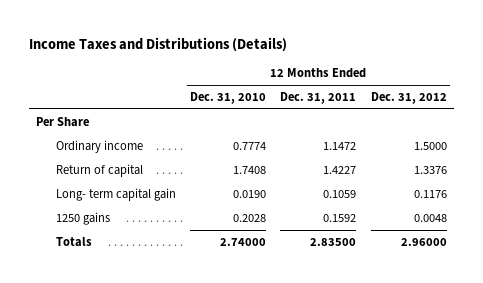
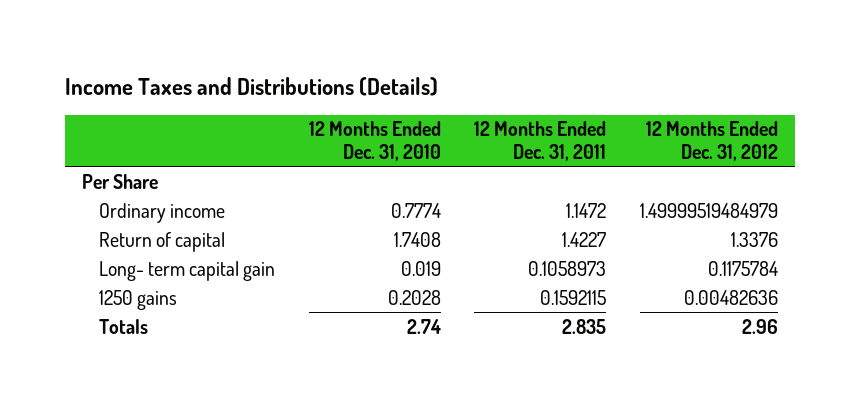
[413,142,447,151] 1.5000 -> [639,202,778,218] 1.49999519484979
[233,190,267,199] 0.0190 -> [400,260,441,276] 0.019
[323,190,357,199] 0.1059 -> [528,260,607,276] 0.1058973
[413,190,447,199] 0.1176 -> [707,260,778,276] 0.1175784
[323,214,357,223] 0.1592 -> [540,289,607,305] 0.1592115
[413,214,447,223] 0.0048 -> [683,289,778,305] 0.00482636
[220,238,267,247] 2.74000 -> [406,318,441,334] 2.74
[310,238,357,247] 2.83500 -> [562,318,607,334] 2.835
[400,238,447,247] 2.96000 -> [741,318,778,334] 2.96

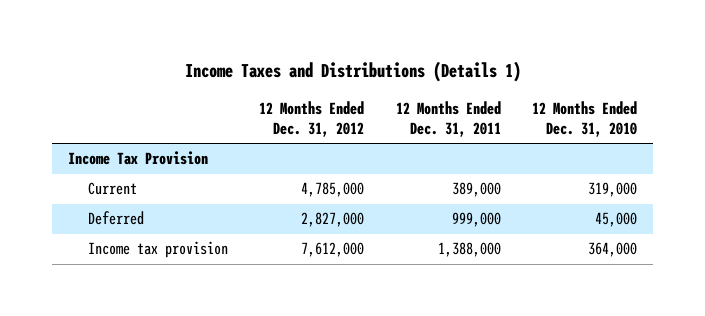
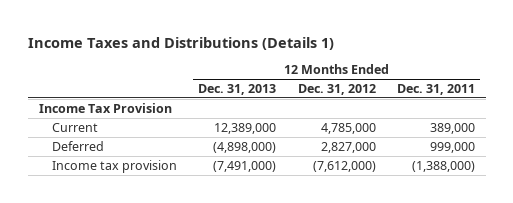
[532,100,638,138] 12 Months Ended Dec. 31, 2010 -> none
none -> [198,84,277,96] Dec. 31, 2013
[301,242,365,258] 7,612,000 -> [312,160,376,172] (7,612,000)
[437,242,501,258] 1,388,000 -> [411,160,475,172] (1,388,000)

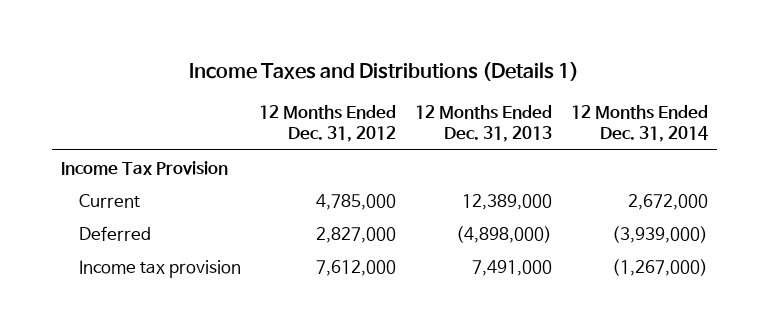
[396,84,475,96] Dec. 31, 2011 -> none
none -> [570,105,708,143] 12 Months Ended Dec. 31, 2014
[213,160,277,172] (7,491,000) -> [471,259,552,276] 7,491,000
[312,160,376,172] (7,612,000) -> [316,259,397,276] 7,612,000

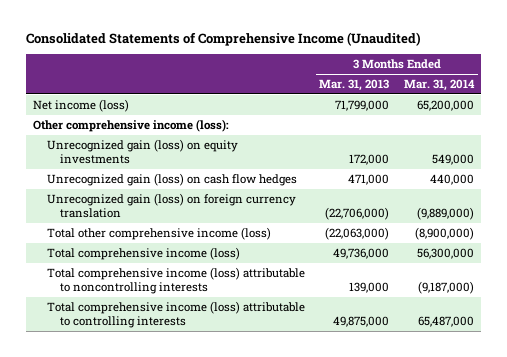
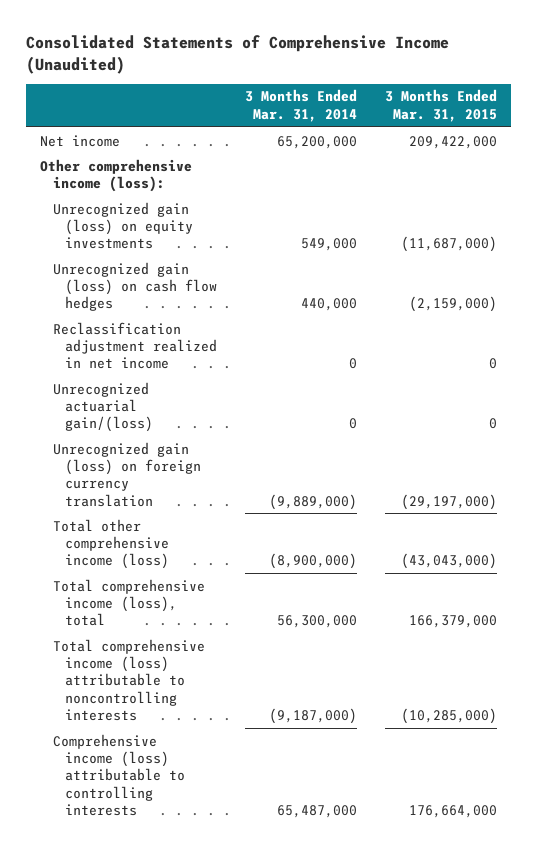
[319,79,390,92] Mar. 31, 2013 -> none
none -> [385,89,498,122] 3 Months Ended Mar. 31, 2015
[32,98,129,112] Net income (loss) -> [40,134,121,147] Net income
none -> [52,321,218,370] Reclassification adjustment realized in net income
none -> [52,381,154,433] Unrecognized actuarial gain/(loss)
[46,246,240,260] Total comprehensive income (loss) -> [52,578,205,627] Total comprehensive income (loss), total
[46,300,305,328] Total comprehensive income (loss) attributable to controlling interests -> [52,733,186,816] Comprehensive income (loss) attributable to controlling interests

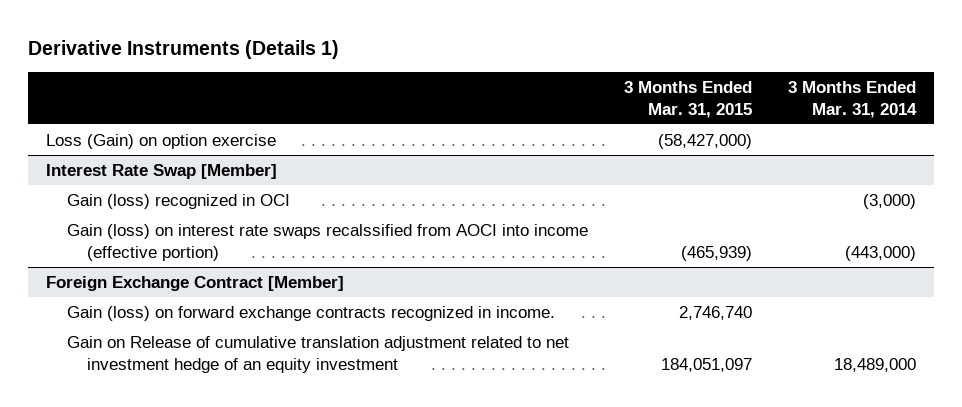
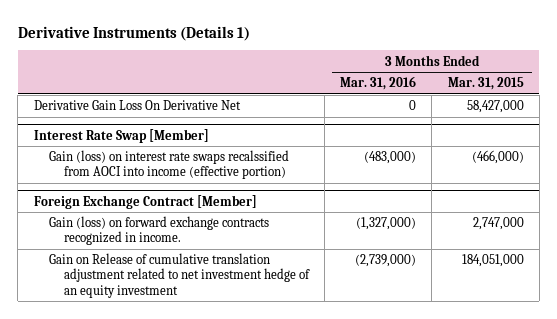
[787,80,917,118] 3 Months Ended Mar. 31, 2014 -> none
none -> [340,76,417,91] Mar. 31, 2016
[46,133,277,149] Loss (Gain) on option exercise -> none
none -> [33,100,241,111] Derivative Gain Loss On Derivative Net
[66,193,290,209] Gain (loss) recognized in OCI -> none
[680,245,752,261] (465,939) -> [471,150,524,165] (466,000)
[678,305,752,320] 2,746,740 -> [472,217,524,231] 2,747,000
[660,357,752,372] 184,051,097 -> [461,254,524,268] 184,051,000

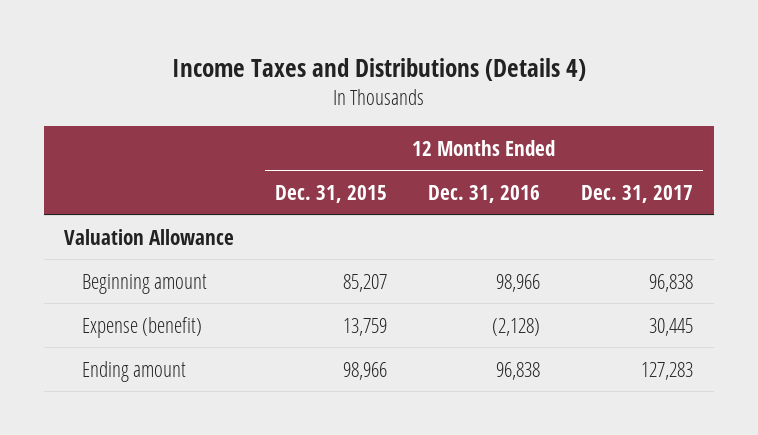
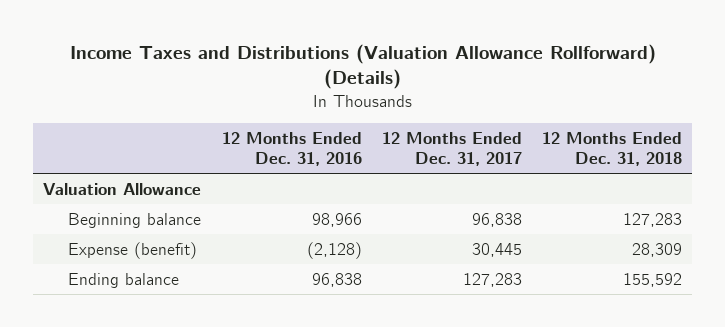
[171,57,586,81] Income Taxes and Distributions (Details 4) -> [69,43,656,90] Income Taxes and Distributions (Valuation Allowance Rollforward) (Details)
[275,184,388,203] Dec. 31, 2015 -> none
none -> [542,131,683,166] 12 Months Ended Dec. 31, 2018
[82,273,208,294] Beginning amount -> [67,212,201,228] Beginning balance
[82,360,187,382] Ending amount -> [67,272,179,288] Ending balance

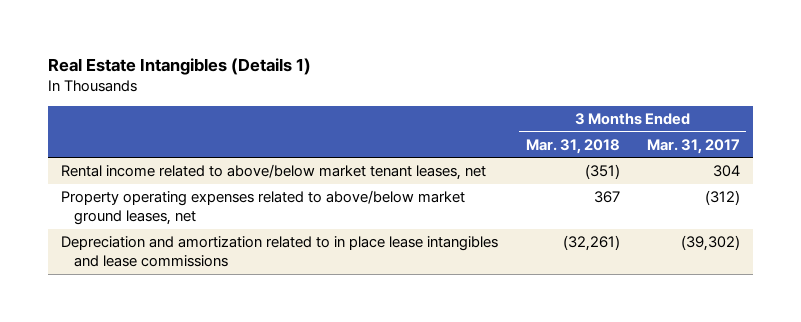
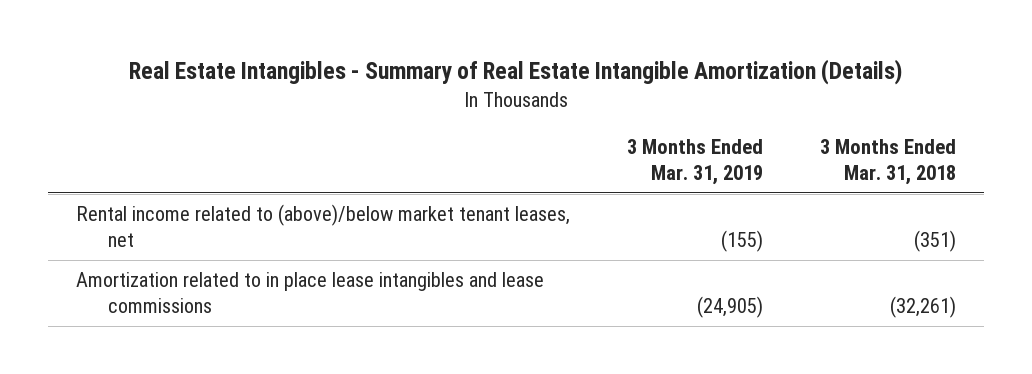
[47,58,311,76] Real Estate Intangibles (Details 1) -> [128,59,902,86] Real Estate Intangibles - Summary of Real Estate Intangible Amortization (Details)
[646,138,740,154] Mar. 31, 2017 -> none
none -> [626,139,763,185] 3 Months Ended Mar. 31, 2019
[61,190,466,226] Property operating expenses related to above/below market ground leases, net -> none
[61,164,487,181] Rental income related to above/below market tenant leases, net -> [76,204,571,248] Rental income related to (above)/below market tenant leases, net
[61,236,499,268] Depreciation and amortization related to in place lease intangibles and lease commissions -> [76,272,545,314] Amortization related to in place lease intangibles and lease commissions

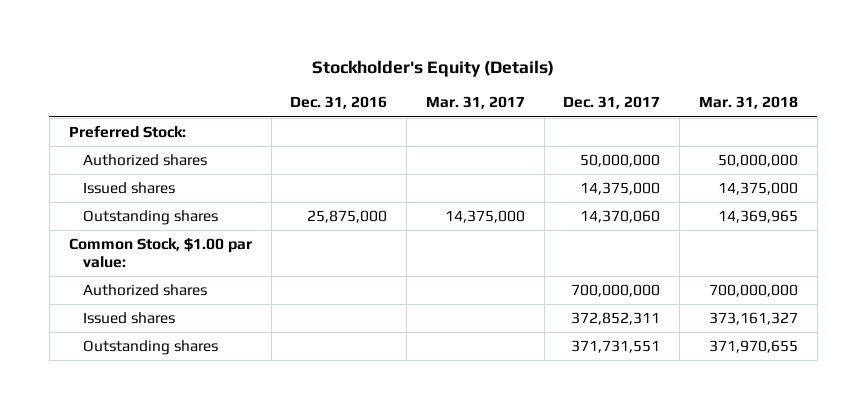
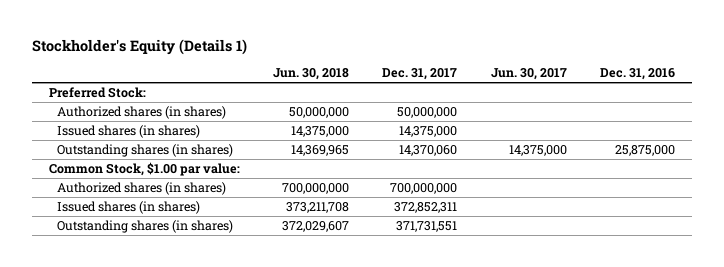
[312,60,555,78] Stockholder's Equity (Details) -> [31,39,247,56] Stockholder's Equity (Details 1)
[425,96,525,110] Mar. 31, 2017 -> none
[698,96,798,110] Mar. 31, 2018 -> none
none -> [272,68,349,81] Jun. 30, 2018
none -> [490,68,567,81] Jun. 30, 2017
[83,153,208,166] Authorized shares -> [57,105,227,119] Authorized shares (in shares)
[83,181,176,194] Issued shares -> [57,124,201,138] Issued shares (in shares)
[83,209,219,225] Outstanding shares -> [57,143,234,157] Outstanding shares (in shares)
[83,283,208,296] Authorized shares -> [57,181,227,195] Authorized shares (in shares)
[83,311,176,324] Issued shares -> [57,200,201,214] Issued shares (in shares)
[83,339,219,355] Outstanding shares -> [57,219,234,233] Outstanding shares (in shares)

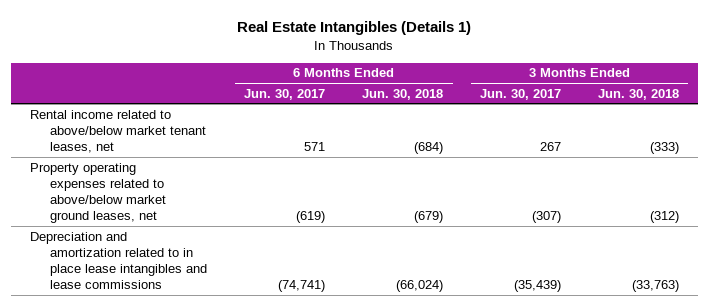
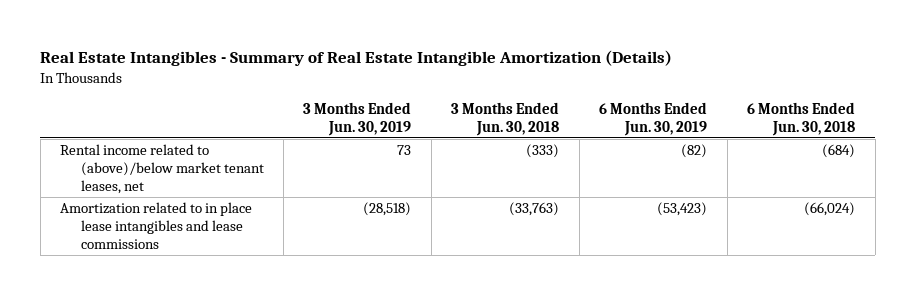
[237,20,472,35] Real Estate Intangibles (Details 1) -> [40,50,673,67] Real Estate Intangibles - Summary of Real Estate Intangible Amortization (Details)
[244,88,326,100] Jun. 30, 2017 -> none
[480,88,562,100] Jun. 30, 2017 -> none
none -> [303,101,412,136] 3 Months Ended Jun. 30, 2019
none -> [599,101,708,136] 6 Months Ended Jun. 30, 2019
[29,162,167,224] Property operating expenses related to above/below market ground leases, net -> none
[29,109,207,154] Rental income related to above/below market tenant leases, net -> [60,143,264,195] Rental income related to (above)/below market tenant leases, net
[29,231,208,290] Depreciation and amortization related to in place lease intangibles and lease commissions -> [60,201,253,250] Amortization related to in place lease intangibles and lease commissions

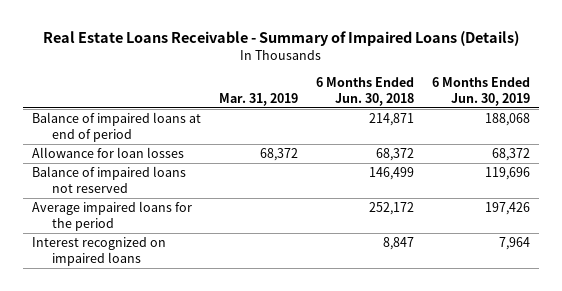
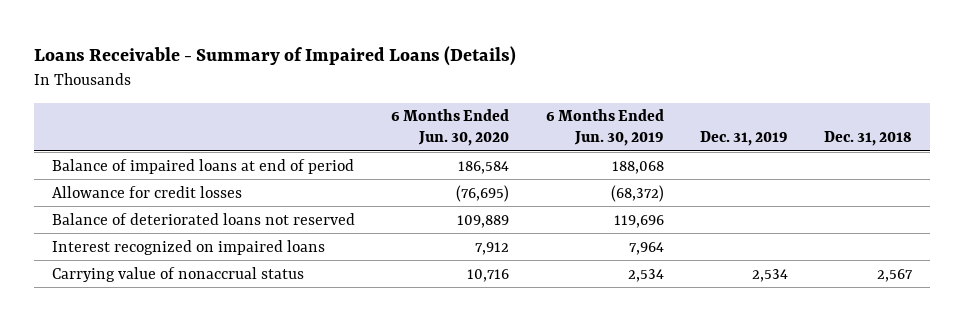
[43,30,520,46] Real Estate Loans Receivable - Summary of Impaired Loans (Details) -> [33,46,516,67] Loans Receivable - Summary of Impaired Loans (Details)
[219,92,299,106] Mar. 31, 2019 -> none
[316,76,415,106] 6 Months Ended Jun. 30, 2018 -> none
none -> [391,109,510,146] 6 Months Ended Jun. 30, 2020
none -> [699,130,788,146] Dec. 31, 2019
none -> [824,130,913,146] Dec. 31, 2018
[32,201,193,232] Average impaired loans for the period -> none
[32,147,185,159] Allowance for loan losses -> [52,185,243,198] Allowance for credit losses
[492,148,531,162] 68,372 -> [610,184,664,202] (68,372)
[32,166,187,194] Balance of impaired loans not reserved -> [52,212,356,225] Balance of deteriorated loans not reserved
none -> [52,266,305,282] Carrying value of nonaccrual status

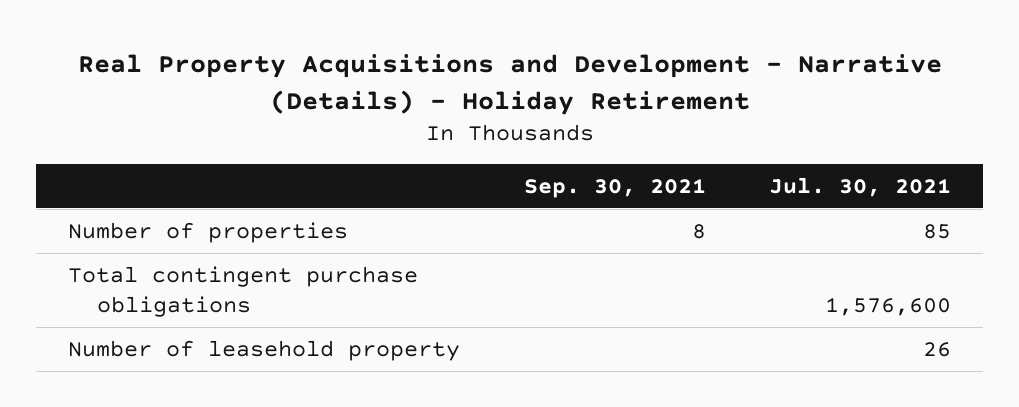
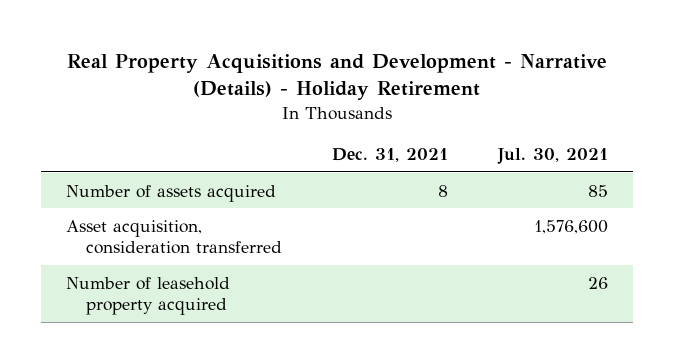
[523,177,706,198] Sep. 30, 2021 -> none
none -> [332,148,449,163] Dec. 31, 2021
[67,221,348,243] Number of properties -> [66,184,277,202] Number of assets acquired
[67,265,418,317] Total contingent purchase obligations -> [66,219,283,255] Asset acquisition, consideration transferred
[67,339,460,361] Number of leasehold property -> [66,276,231,316] Number of leasehold property acquired

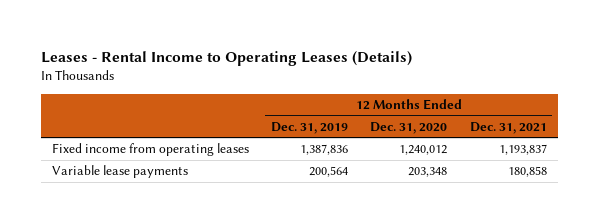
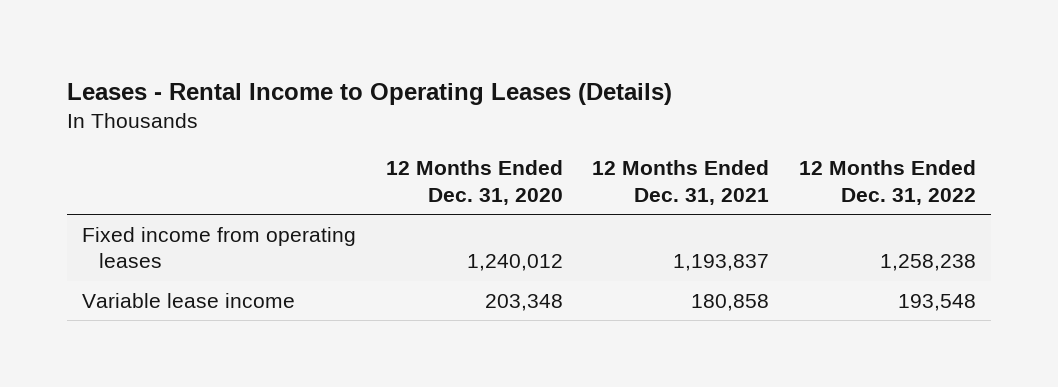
[271,121,349,134] Dec. 31, 2019 -> none
none -> [798,160,976,205] 12 Months Ended Dec. 31, 2022
[51,165,188,179] Variable lease payments -> [82,292,296,308] Variable lease income

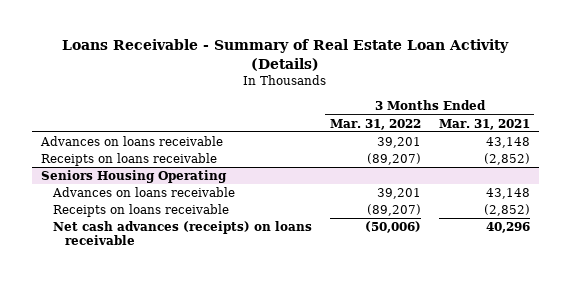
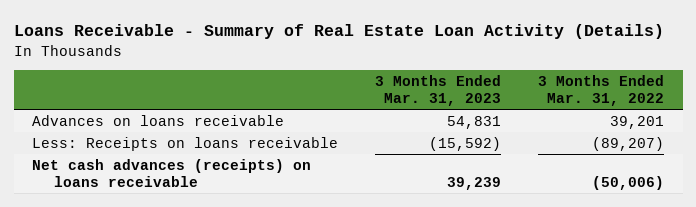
[438,118,530,130] Mar. 31, 2021 -> none
none -> [375,75,502,107] 3 Months Ended Mar. 31, 2023
[40,170,227,184] Seniors Housing Operating -> none
[51,187,235,198] Advances on loans receivable -> none
[52,204,229,218] Receipts on loans receivable -> none
[40,153,217,167] Receipts on loans receivable -> [32,136,339,151] Less: Receipts on loans receivable

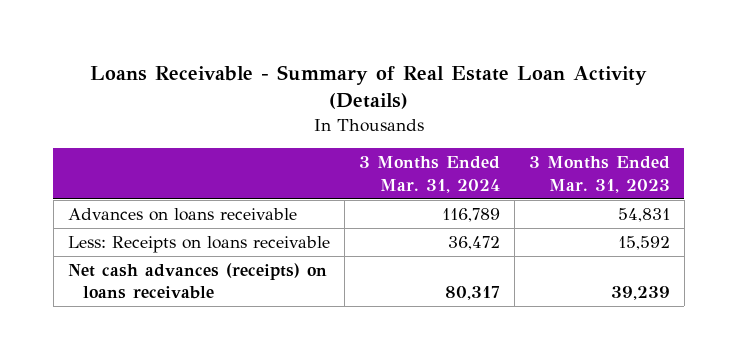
[538,75,665,107] 3 Months Ended Mar. 31, 2022 -> none
none -> [358,156,500,193] 3 Months Ended Mar. 31, 2024
[429,136,502,151] (15,592) -> [617,236,670,251] 15,592

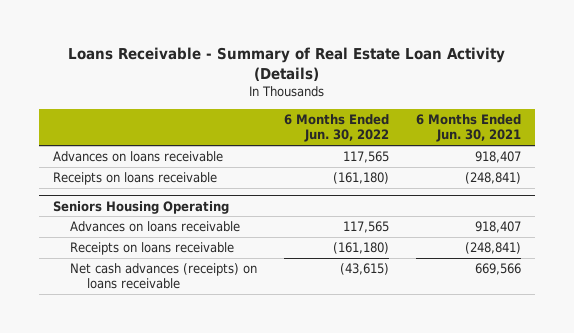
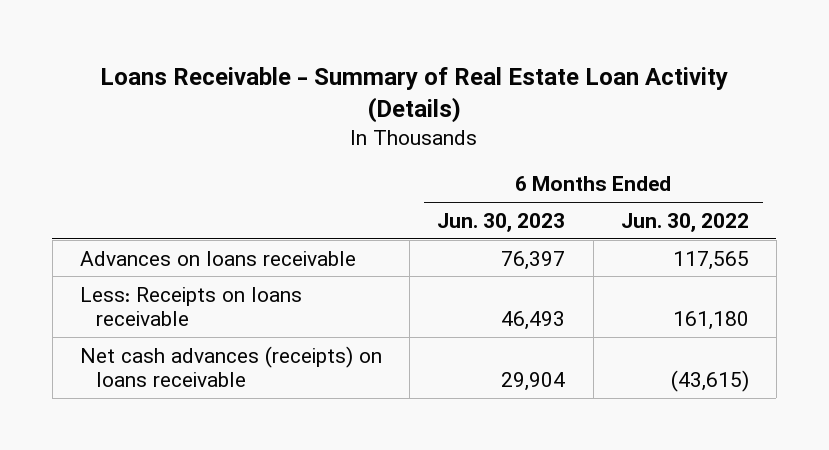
[416,114,522,143] 6 Months Ended Jun. 30, 2021 -> none
none -> [437,212,566,232] Jun. 30, 2023
[52,200,229,214] Seniors Housing Operating -> none
[69,221,240,233] Advances on loans receivable -> none
[69,242,234,256] Receipts on loans receivable -> none
[52,172,217,186] Receipts on loans receivable -> [80,286,303,326] Less: Receipts on loans receivable
[333,172,390,185] (161,180) -> [672,310,749,330] 161,180

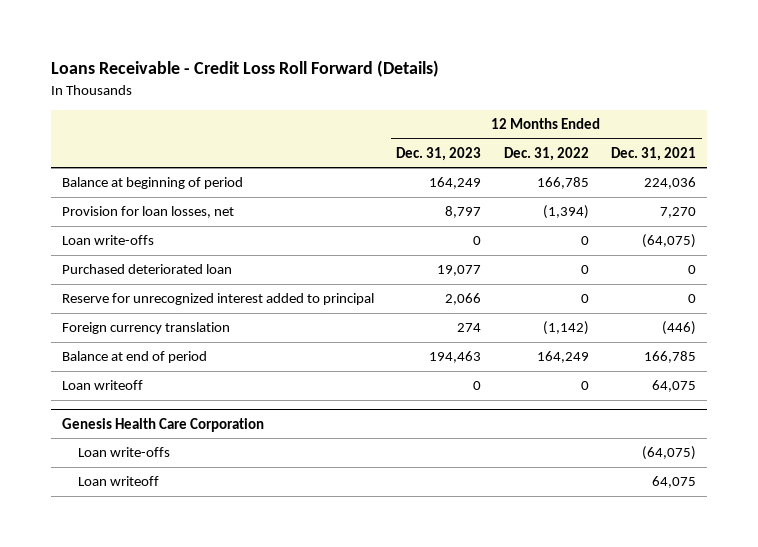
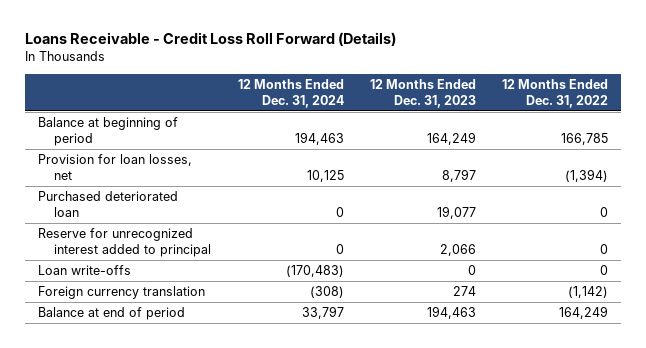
[611,147,697,162] Dec. 31, 2021 -> none
none -> [237,78,344,108] 12 Months Ended Dec. 31, 2024
[61,235,154,246] Loan write-offs -> [37,265,131,276] Loan write-offs
[61,380,143,391] Loan writeoff -> none
[61,418,264,433] Genesis Health Care Corporation -> none
[77,447,170,458] Loan write-offs -> none
[77,476,159,487] Loan writeoff -> none

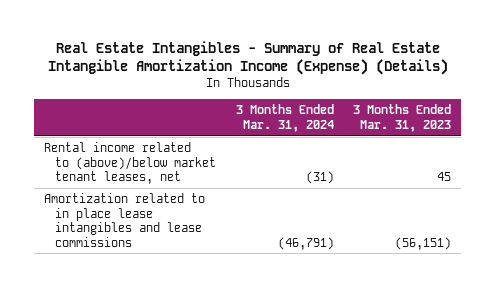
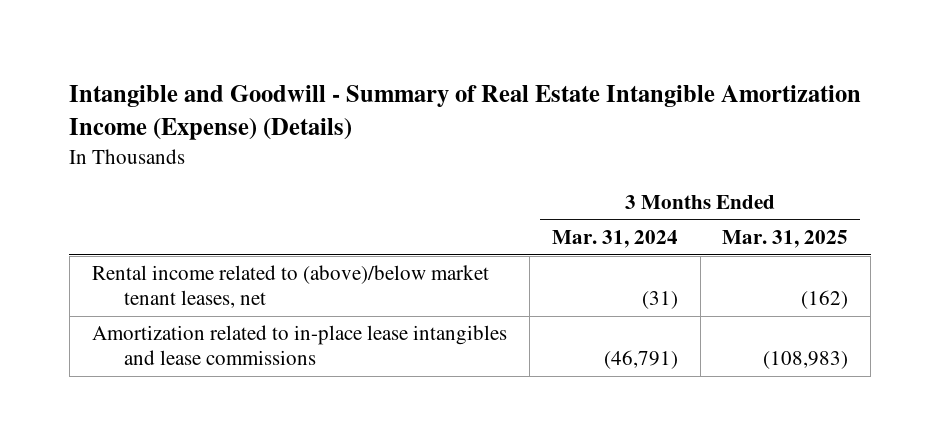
[47,40,448,76] Real Estate Intangibles - Summary of Real Estate Intangible Amortization Income (Expense) (Details) -> [69,85,862,141] Intangible and Goodwill - Summary of Real Estate Intangible Amortization Income (Expense) (Details)
[353,104,452,132] 3 Months Ended Mar. 31, 2023 -> none
none -> [722,230,849,249] Mar. 31, 2025
[44,193,206,247] Amortization related to in place lease intangibles and lease commissions -> [91,325,507,366] Amortization related to in-place lease intangibles and lease commissions

